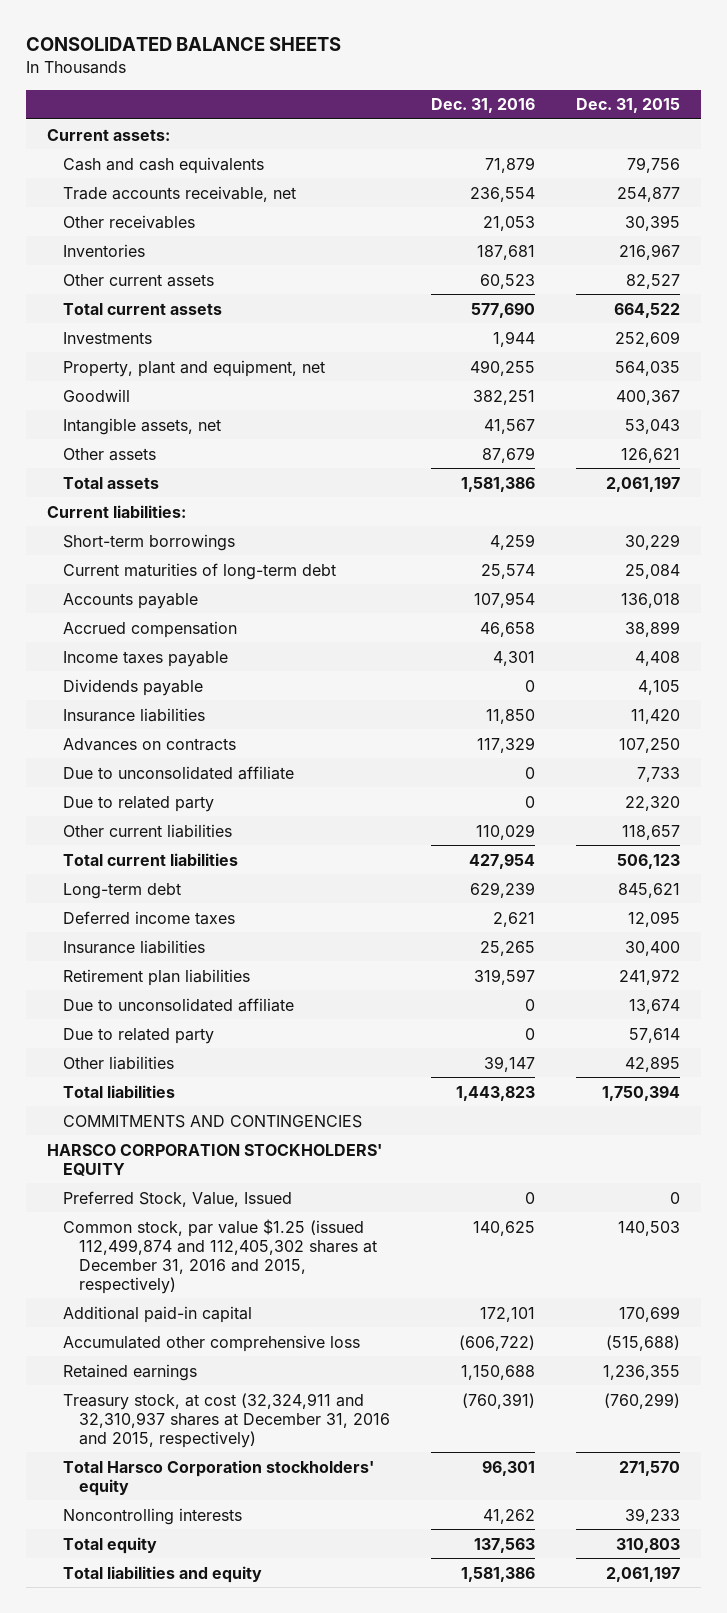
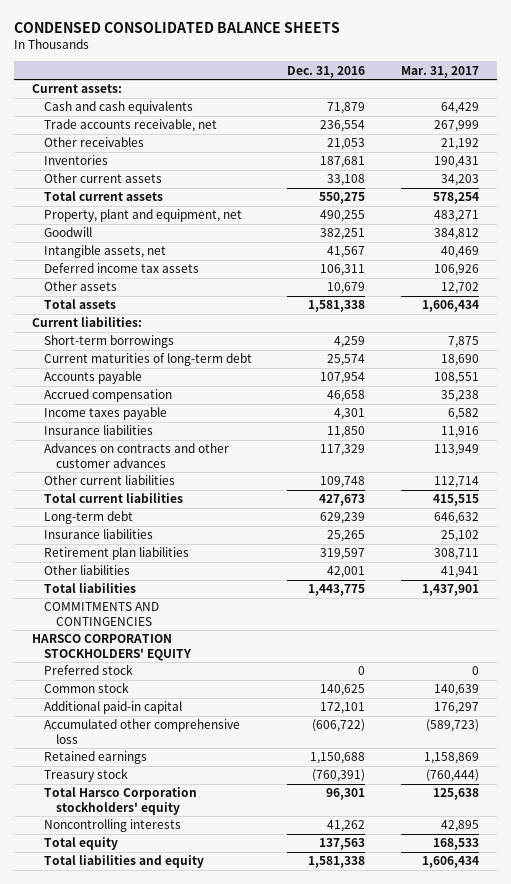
[26,37,342,52] CONSOLIDATED BALANCE SHEETS -> [13,21,340,33] CONDENSED CONSOLIDATED BALANCE SHEETS
[576,98,681,114] Dec. 31, 2015 -> none
none -> [401,65,480,78] Mar. 31, 2017
[62,331,152,344] Investments -> none
[480,273,536,289] 60,523 -> [327,174,366,187] 33,108
[471,301,536,318] 577,690 -> [319,192,366,205] 550,275
none -> [43,263,199,274] Deferred income tax assets
[482,446,536,463] 87,679 -> [327,282,366,295] 10,679
[461,476,536,492] 1,581,386 -> [308,300,366,313] 1,581,338
[62,678,203,696] Dividends payable -> none
[62,765,294,780] Due to unconsolidated affiliate -> none
[62,795,214,812] Due to related party -> none
[62,737,236,751] Advances on contracts -> [43,443,229,468] Advances on contracts and other customer advances
[476,823,536,840] 110,029 -> [320,476,366,489] 109,748
[469,852,536,869] 427,954 -> [319,494,366,507] 427,673
[62,910,235,925] Deferred income taxes -> none
[62,997,294,1012] Due to unconsolidated affiliate -> none
[62,1027,214,1044] Due to related party -> none
[484,1055,536,1072] 39,147 -> [327,566,366,579] 42,001
[456,1085,536,1101] 1,443,823 -> [308,584,366,597] 1,443,775
[62,1190,292,1207] Preferred Stock, Value, Issued -> [43,664,133,676] Preferred stock
[62,1218,377,1294] Common stock, par value $1.25 (issued 112,499,874 and 112,405,302 shares at December 31, 2016 and 2015, respectively) -> [43,682,129,694] Common stock
[62,1392,390,1448] Treasury stock, at cost (32,324,911 and 32,310,937 shares at December 31, 2016 and 2015, respectively) -> [43,768,128,783] Treasury stock
[461,1566,536,1582] 1,581,386 -> [308,856,366,869] 1,581,338

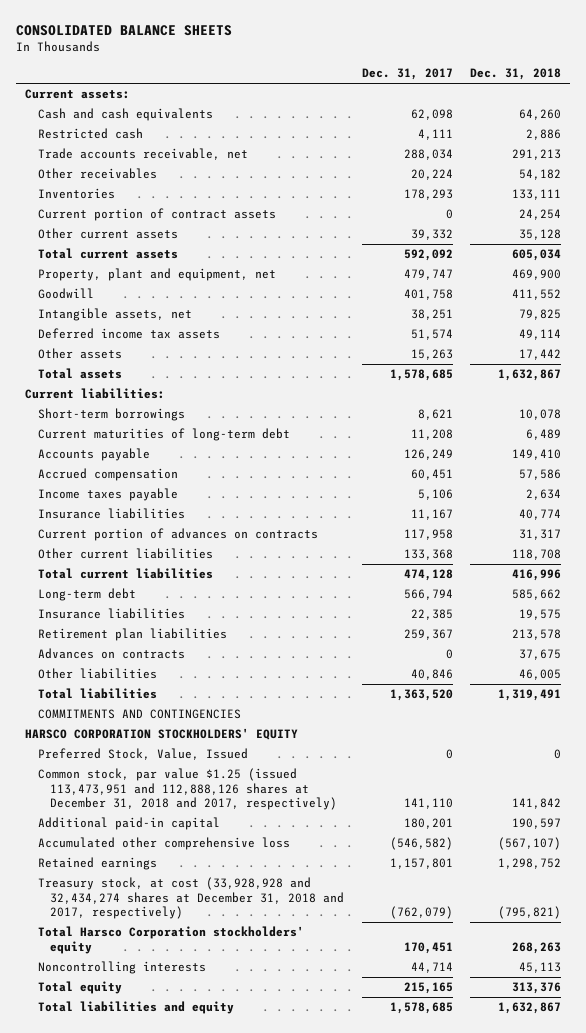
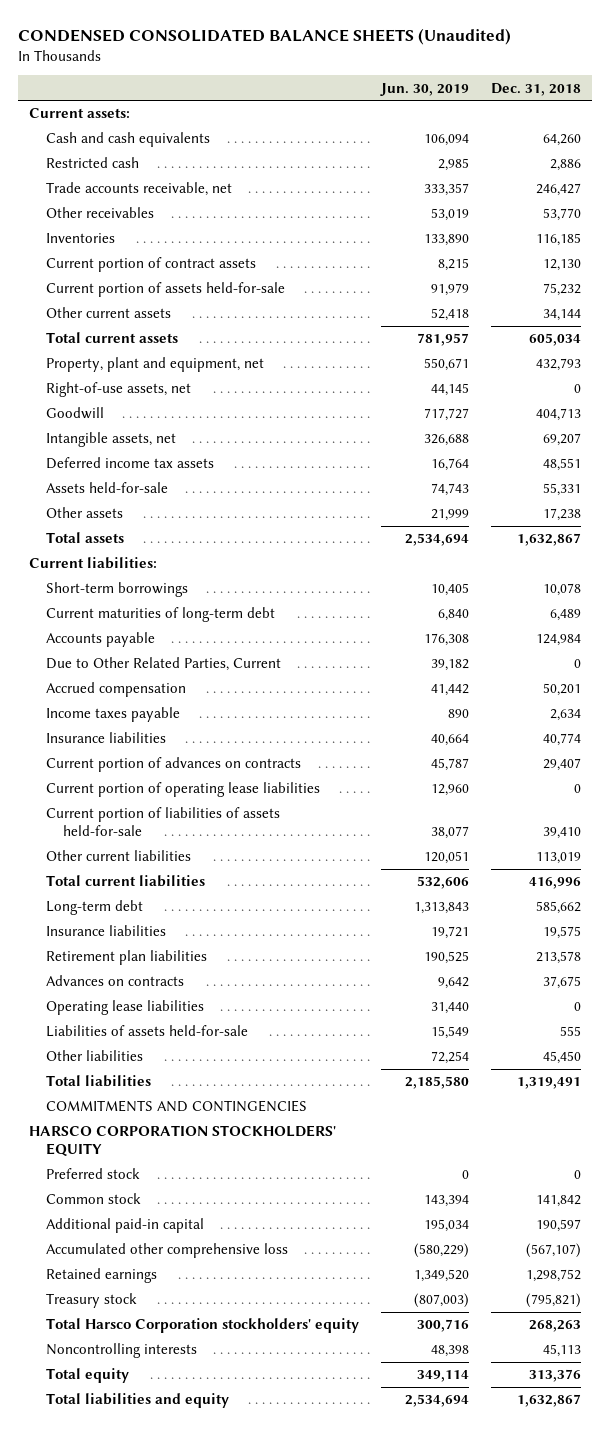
[16,24,233,36] CONSOLIDATED BALANCE SHEETS -> [17,27,511,45] CONDENSED CONSOLIDATED BALANCE SHEETS (Unaudited)
[361,68,453,81] Dec. 31, 2017 -> none
none -> [380,82,470,96] Jun. 30, 2019
[512,149,562,161] 291,213 -> [536,183,582,197] 246,427
[519,169,562,181] 54,182 -> [543,208,582,222] 53,770
[512,189,562,201] 133,111 -> [536,233,582,247] 116,185
[519,209,562,221] 24,254 -> [543,259,582,272] 12,130
none -> [45,282,285,298] Current portion of assets held-for-sale
[519,229,562,241] 35,128 -> [543,309,582,322] 34,144
[512,269,562,281] 469,900 -> [536,358,582,372] 432,793
none -> [45,382,191,398] Right-of-use assets, net
[512,289,562,301] 411,552 -> [536,408,582,422] 404,713
[519,309,562,321] 79,825 -> [543,433,582,447] 69,207
[519,329,562,341] 49,114 -> [543,458,582,472] 48,551
none -> [45,482,168,494] Assets held-for-sale
[519,349,562,361] 17,442 -> [543,508,582,522] 17,238
[512,449,562,461] 149,410 -> [536,634,582,647] 124,984
none -> [45,657,281,672] Due to Other Related Parties, Current
[519,469,562,481] 57,586 -> [543,683,582,697] 50,201
[519,529,562,541] 31,317 -> [543,758,582,772] 29,407
none -> [45,782,320,798] Current portion of operating lease liabilities
none -> [45,807,280,836] Current portion of liabilities of assets held-for-sale
[512,549,562,561] 118,708 -> [536,852,582,865] 113,019
none -> [45,1000,204,1016] Operating lease liabilities
none -> [45,1025,248,1038] Liabilities of assets held-for-sale
[519,669,562,681] 46,005 -> [543,1051,582,1065] 45,450
[37,748,248,761] Preferred Stock, Value, Issued -> [45,1168,140,1180] Preferred stock
[37,768,338,811] Common stock, par value $1.25 (issued 113,473,951 and 112,888,126 shares at December 31, 2018 and 2017, respectively) -> [45,1193,141,1205] Common stock
[37,877,345,920] Treasury stock, at cost (33,928,928 and 32,434,274 shares at December 31, 2018 and 2017, respectively) -> [45,1293,137,1309] Treasury stock

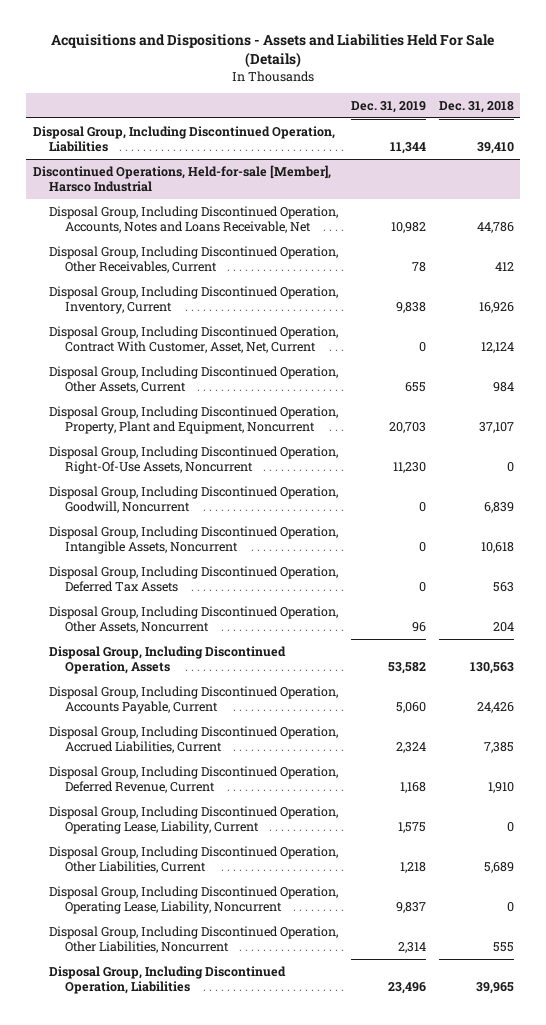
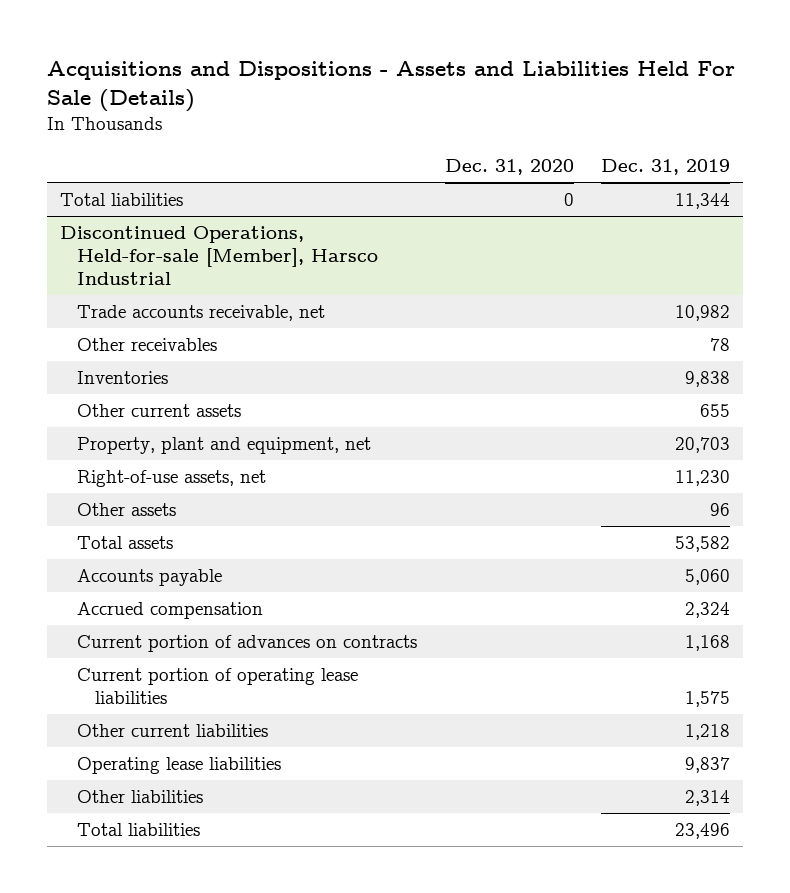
[438,100,514,113] Dec. 31, 2018 -> none
none -> [444,159,574,176] Dec. 31, 2020
[32,125,335,152] Disposal Group, Including Discontinued Operation, Liabilities -> [60,193,184,207] Total liabilities
[48,325,338,353] Disposal Group, Including Discontinued Operation, Contract With Customer, Asset, Net, Current -> none
[48,485,338,513] Disposal Group, Including Discontinued Operation, Goodwill, Noncurrent -> none
[48,525,338,554] Disposal Group, Including Discontinued Operation, Intangible Assets, Noncurrent -> none
[48,565,338,592] Disposal Group, Including Discontinued Operation, Deferred Tax Assets -> none
[48,205,338,233] Disposal Group, Including Discontinued Operation, Accounts, Notes and Loans Receivable, Net -> [77,305,326,322] Trade accounts receivable, net
[48,245,338,273] Disposal Group, Including Discontinued Operation, Other Receivables, Current -> [77,338,218,352] Other receivables
[48,285,338,314] Disposal Group, Including Discontinued Operation, Inventory, Current -> [77,371,169,385] Inventories
[48,365,338,393] Disposal Group, Including Discontinued Operation, Other Assets, Current -> [77,404,242,418] Other current assets
[48,405,338,434] Disposal Group, Including Discontinued Operation, Property, Plant and Equipment, Noncurrent -> [77,437,372,455] Property, plant and equipment, net
[48,445,338,474] Disposal Group, Including Discontinued Operation, Right-Of-Use Assets, Noncurrent -> [77,470,267,488] Right-of-use assets, net
[48,605,338,633] Disposal Group, Including Discontinued Operation, Other Assets, Noncurrent -> [77,503,177,517] Other assets
[48,645,286,674] Disposal Group, Including Discontinued Operation, Assets -> [77,536,174,550] Total assets
[48,685,338,714] Disposal Group, Including Discontinued Operation, Accounts Payable, Current -> [77,569,223,587] Accounts payable
[48,725,338,753] Disposal Group, Including Discontinued Operation, Accrued Liabilities, Current -> [77,602,264,620] Accrued compensation
[48,765,338,793] Disposal Group, Including Discontinued Operation, Deferred Revenue, Current -> [77,635,418,653] Current portion of advances on contracts
[48,805,338,834] Disposal Group, Including Discontinued Operation, Operating Lease, Liability, Current -> [77,668,359,704] Current portion of operating lease liabilities
[48,845,338,873] Disposal Group, Including Discontinued Operation, Other Liabilities, Current -> [77,724,269,738] Other current liabilities
[48,885,338,914] Disposal Group, Including Discontinued Operation, Operating Lease, Liability, Noncurrent -> [77,757,282,775] Operating lease liabilities
[48,925,338,953] Disposal Group, Including Discontinued Operation, Other Liabilities, Noncurrent -> [77,790,204,804] Other liabilities
[48,965,286,994] Disposal Group, Including Discontinued Operation, Liabilities -> [77,823,201,837] Total liabilities

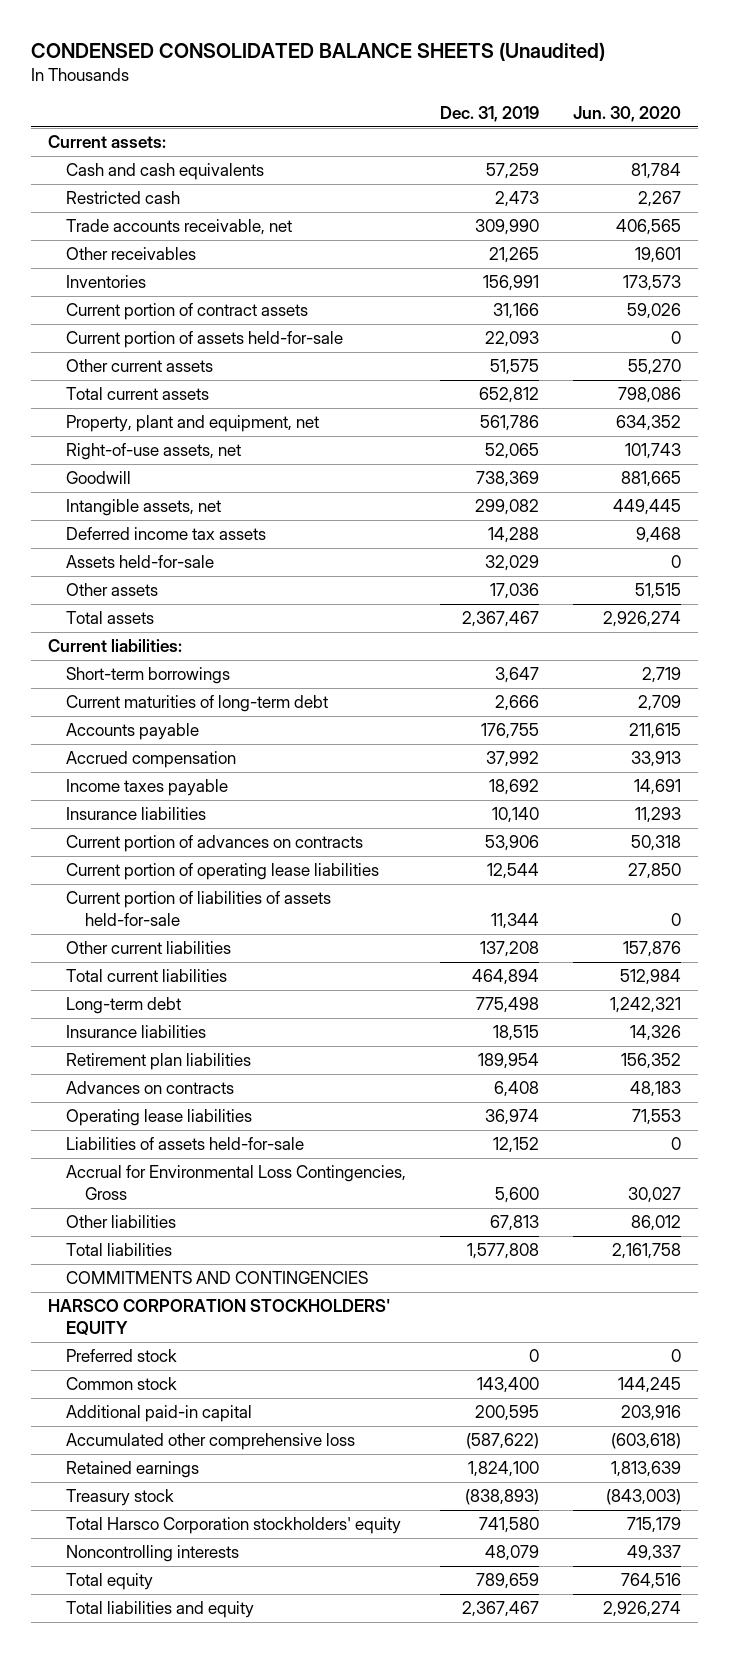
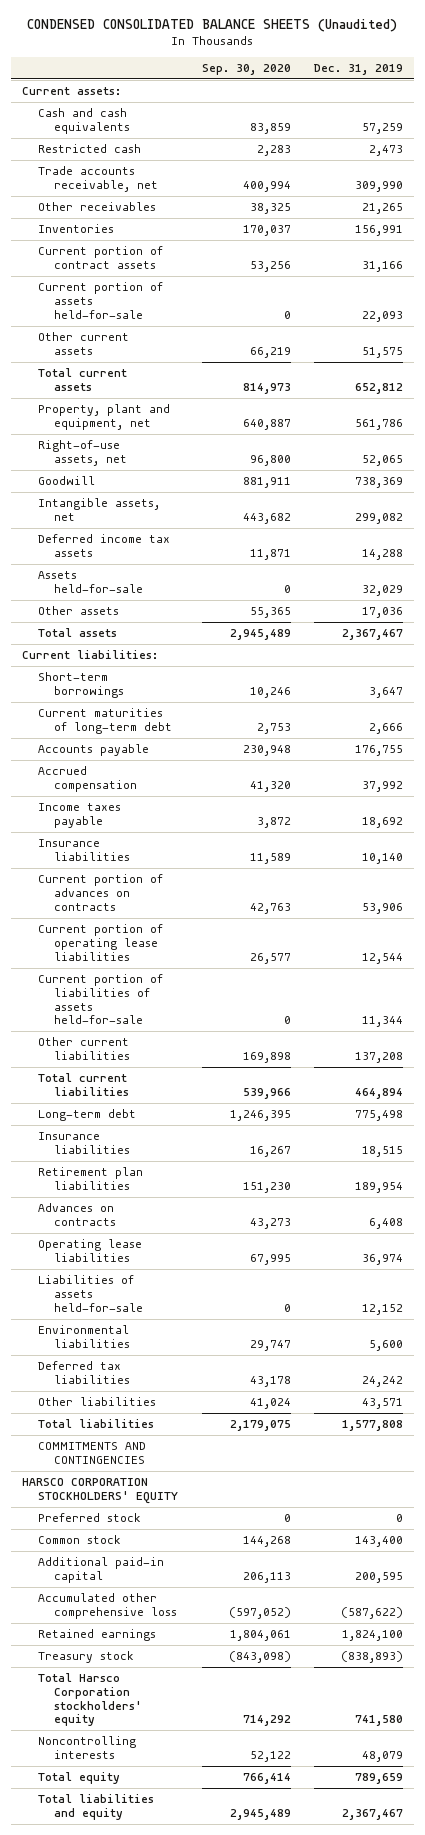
[573,105,682,122] Jun. 30, 2020 -> none
none -> [201,63,291,75] Sep. 30, 2020
[66,1165,407,1200] Accrual for Environmental Loss Contingencies, Gross -> [38,1325,131,1348] Environmental liabilities
none -> [38,1361,131,1384] Deferred tax liabilities
[490,1215,540,1232] 67,813 -> [361,1398,403,1410] 43,571

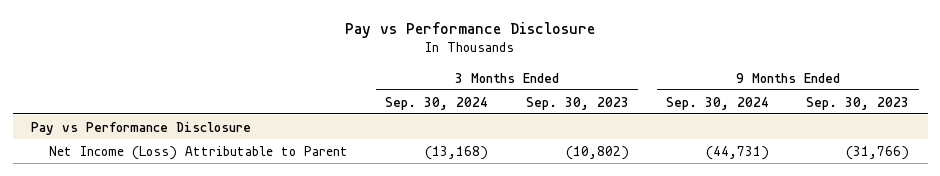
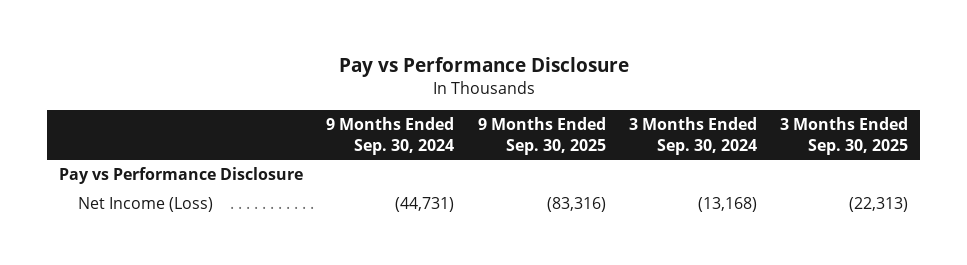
[525,96,629,110] Sep. 30, 2023 -> none
[806,96,910,110] Sep. 30, 2023 -> none
none -> [477,117,606,155] 9 Months Ended Sep. 30, 2025
none -> [780,117,909,155] 3 Months Ended Sep. 30, 2025
[49,145,349,160] Net Income (Loss) Attributable to Parent -> [77,197,213,213] Net Income (Loss)

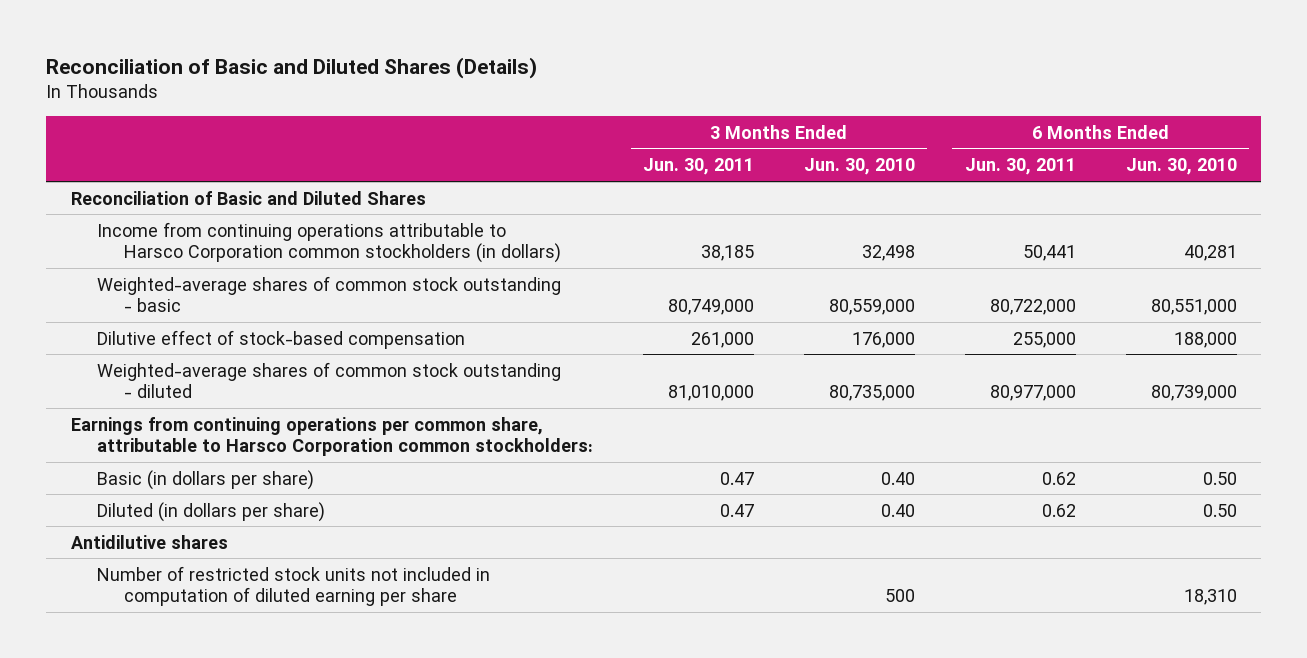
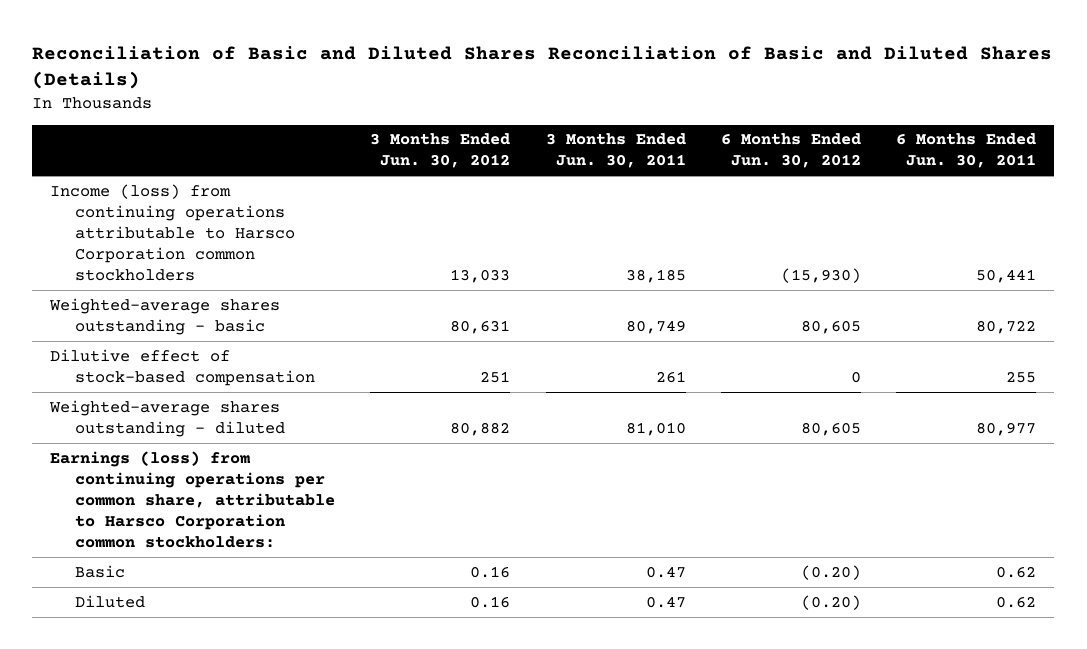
[45,56,537,79] Reconciliation of Basic and Diluted Shares (Details) -> [32,45,1053,89] Reconciliation of Basic and Diluted Shares Reconciliation of Basic and Diluted Shares (Details)
[803,158,915,176] Jun. 30, 2010 -> none
[1125,158,1237,176] Jun. 30, 2010 -> none
none -> [370,133,511,169] 3 Months Ended Jun. 30, 2012
none -> [721,133,862,169] 6 Months Ended Jun. 30, 2012
[70,190,426,205] Reconciliation of Basic and Diluted Shares -> none
[70,534,228,549] Antidilutive shares -> none
[97,565,491,606] Number of restricted stock units not included in computation of diluted earning per share -> none
[97,221,562,263] Income from continuing operations attributable to Harsco Corporation common stockholders (in dollars) -> [50,183,296,281] Income (loss) from continuing operations attributable to Harsco Corporation common stockholders
[97,275,562,312] Weighted-average shares of common stock outstanding - basic -> [49,297,281,335] Weighted-average shares outstanding - basic
[668,298,755,315] 80,749,000 -> [625,319,686,334] 80,749
[989,298,1076,315] 80,722,000 -> [976,319,1037,334] 80,722
[691,331,755,348] 261,000 -> [655,370,686,383] 261
[1012,331,1076,348] 255,000 -> [1006,370,1037,383] 255
[97,361,562,398] Weighted-average shares of common stock outstanding - diluted -> [49,399,286,437] Weighted-average shares outstanding - diluted
[668,384,755,401] 81,010,000 -> [625,421,686,436] 81,010
[989,384,1076,401] 80,977,000 -> [976,421,1037,436] 80,977
[70,416,594,456] Earnings from continuing operations per common share, attributable to Harsco Corporation common stockholders: -> [50,450,336,548] Earnings (loss) from continuing operations per common share, attributable to Harsco Corporation common stockholders:
[97,469,315,490] Basic (in dollars per share) -> [75,564,126,578] Basic
[97,501,326,522] Diluted (in dollars per share) -> [75,594,146,608] Diluted

